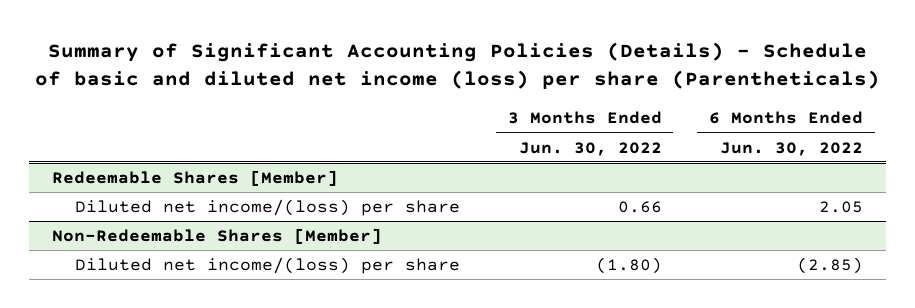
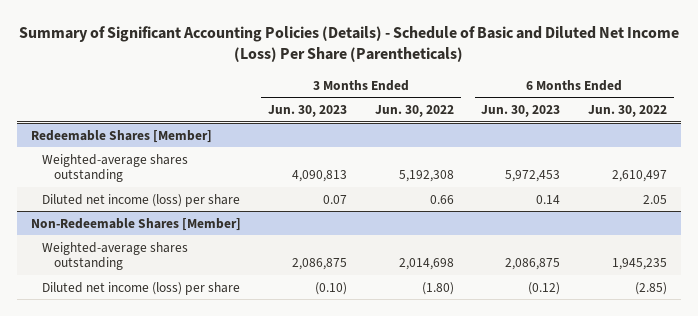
[34,41,880,90] Summary of Significant Accounting Policies (Details) - Schedule of basic and diluted net income (loss) per share (Parentheticals) -> [18,26,679,63] Summary of Significant Accounting Policies (Details) - Schedule of Basic and Diluted Net Income (Loss) Per Share (Parentheticals)
none -> [268,104,348,117] Jun. 30, 2023
none -> [481,104,561,117] Jun. 30, 2023
none -> [42,153,189,183] Weighted-average shares outstanding
[75,199,461,217] Diluted net income/(loss) per share -> [42,193,241,207] Diluted net income (loss) per share
none -> [42,241,189,271] Weighted-average shares outstanding
[75,257,461,275] Diluted net income/(loss) per share -> [42,281,241,295] Diluted net income (loss) per share

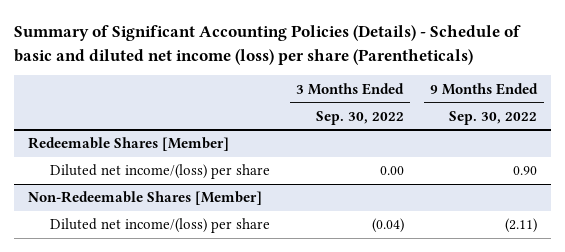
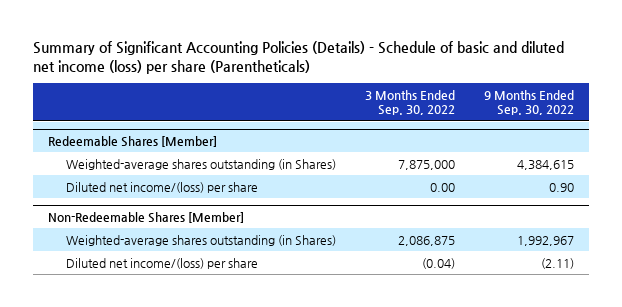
none -> [66,158,337,170] Weighted-average shares outstanding (in Shares)
none -> [66,234,337,246] Weighted-average shares outstanding (in Shares)

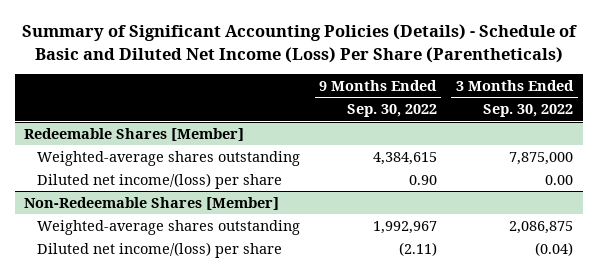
[33,41,565,75] Summary of Significant Accounting Policies (Details) - Schedule of basic and diluted net income (loss) per share (Parentheticals) -> [21,24,577,63] Summary of Significant Accounting Policies (Details) - Schedule of Basic and Diluted Net Income (Loss) Per Share (Parentheticals)
[66,158,337,170] Weighted-average shares outstanding (in Shares) -> [36,150,300,166] Weighted-average shares outstanding
[66,234,337,246] Weighted-average shares outstanding (in Shares) -> [36,219,300,235] Weighted-average shares outstanding

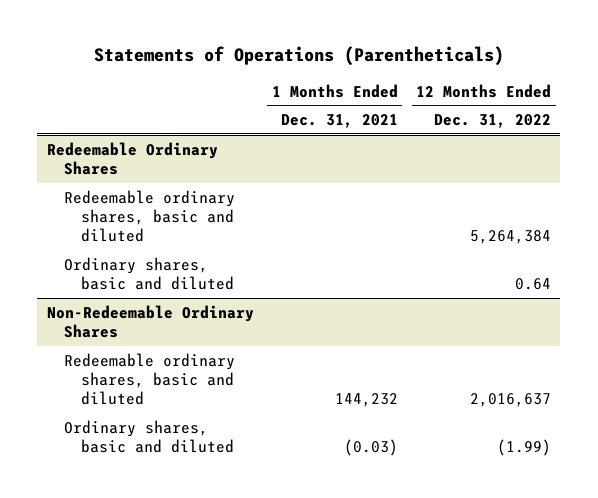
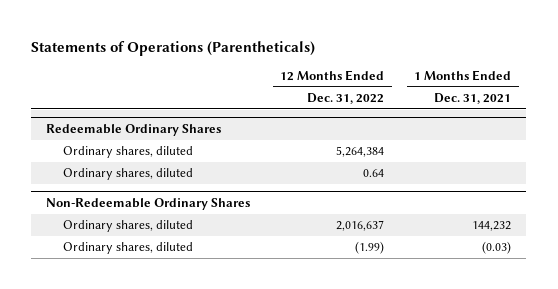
[63,189,235,243] Redeemable ordinary shares, basic and diluted -> [63,146,194,159] Ordinary shares, diluted
[63,256,235,291] Ordinary shares, basic and diluted -> [63,168,194,181] Ordinary shares, diluted
[63,352,235,406] Redeemable ordinary shares, basic and diluted -> [63,220,194,233] Ordinary shares, diluted
[63,419,235,454] Ordinary shares, basic and diluted -> [63,242,194,255] Ordinary shares, diluted

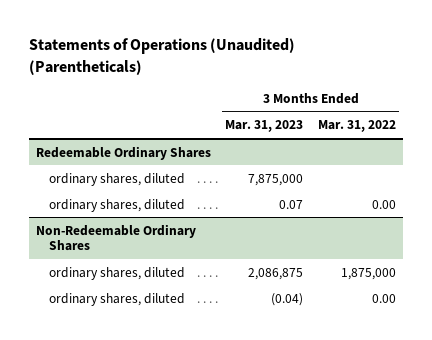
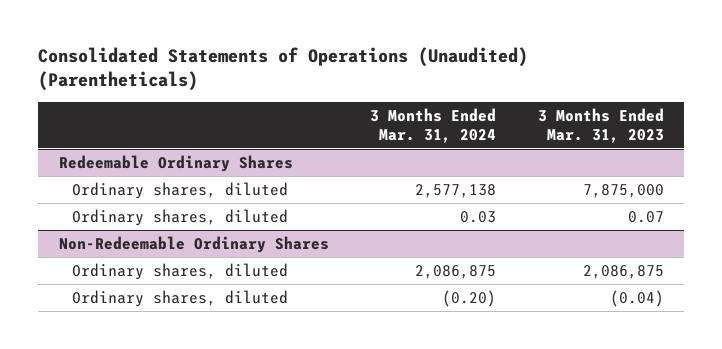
[29,38,296,75] Statements of Operations (Unaudited) (Parentheticals) -> [38,47,529,92] Consolidated Statements of Operations (Unaudited) (Parentheticals)
[317,120,396,133] Mar. 31, 2022 -> none
none -> [370,107,497,143] 3 Months Ended Mar. 31, 2024
[49,172,186,186] ordinary shares, diluted -> [71,182,288,200] Ordinary shares, diluted
[49,198,186,212] ordinary shares, diluted -> [71,209,288,227] Ordinary shares, diluted
[49,266,186,280] ordinary shares, diluted -> [71,263,288,281] Ordinary shares, diluted
[49,292,186,306] ordinary shares, diluted -> [71,290,288,308] Ordinary shares, diluted

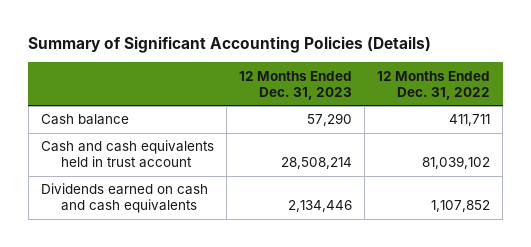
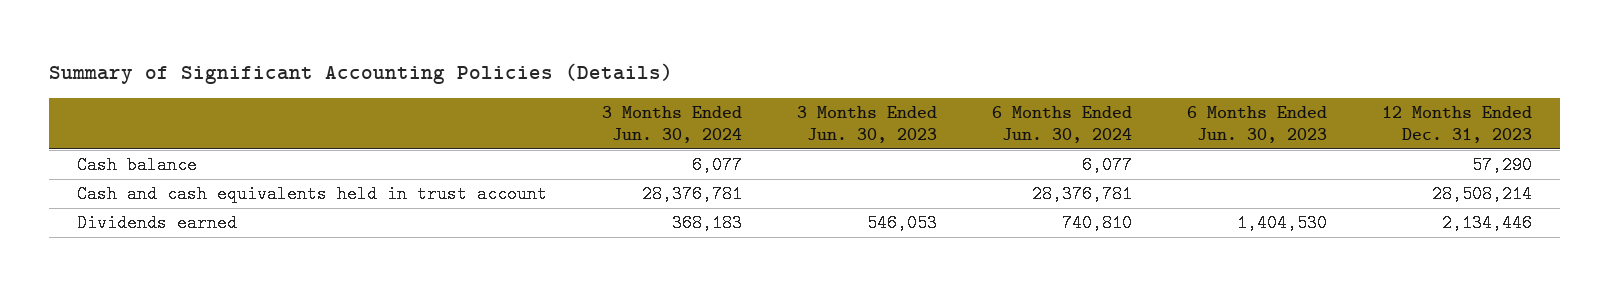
[376,70,490,100] 12 Months Ended Dec. 31, 2022 -> none
none -> [601,105,742,144] 3 Months Ended Jun. 30, 2024
none -> [797,105,938,144] 3 Months Ended Jun. 30, 2023
none -> [992,105,1133,144] 6 Months Ended Jun. 30, 2024
none -> [1187,105,1328,144] 6 Months Ended Jun. 30, 2023
[40,183,208,214] Dividends earned on cash and cash equivalents -> [76,214,237,233] Dividends earned

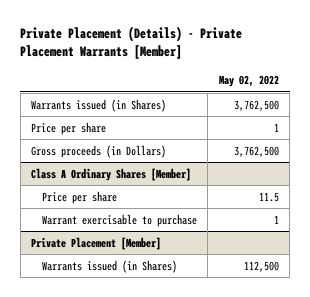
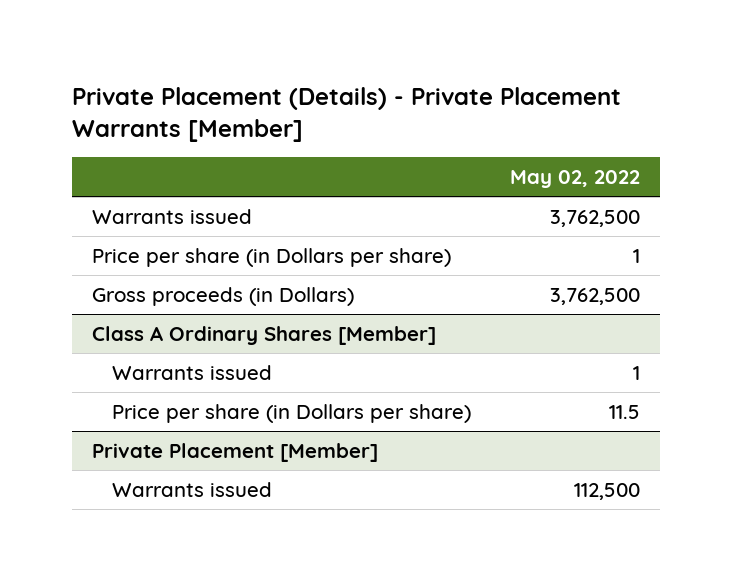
[31,98,167,112] Warrants issued (in Shares) -> [92,208,253,224] Warrants issued
[31,121,107,135] Price per share -> [92,247,452,267] Price per share (in Dollars per share)
[41,213,197,227] Warrant exercisable to purchase -> none
none -> [111,364,272,380] Warrants issued
[41,190,117,204] Price per share -> [111,403,471,423] Price per share (in Dollars per share)
[41,259,177,273] Warrants issued (in Shares) -> [111,481,272,497] Warrants issued

